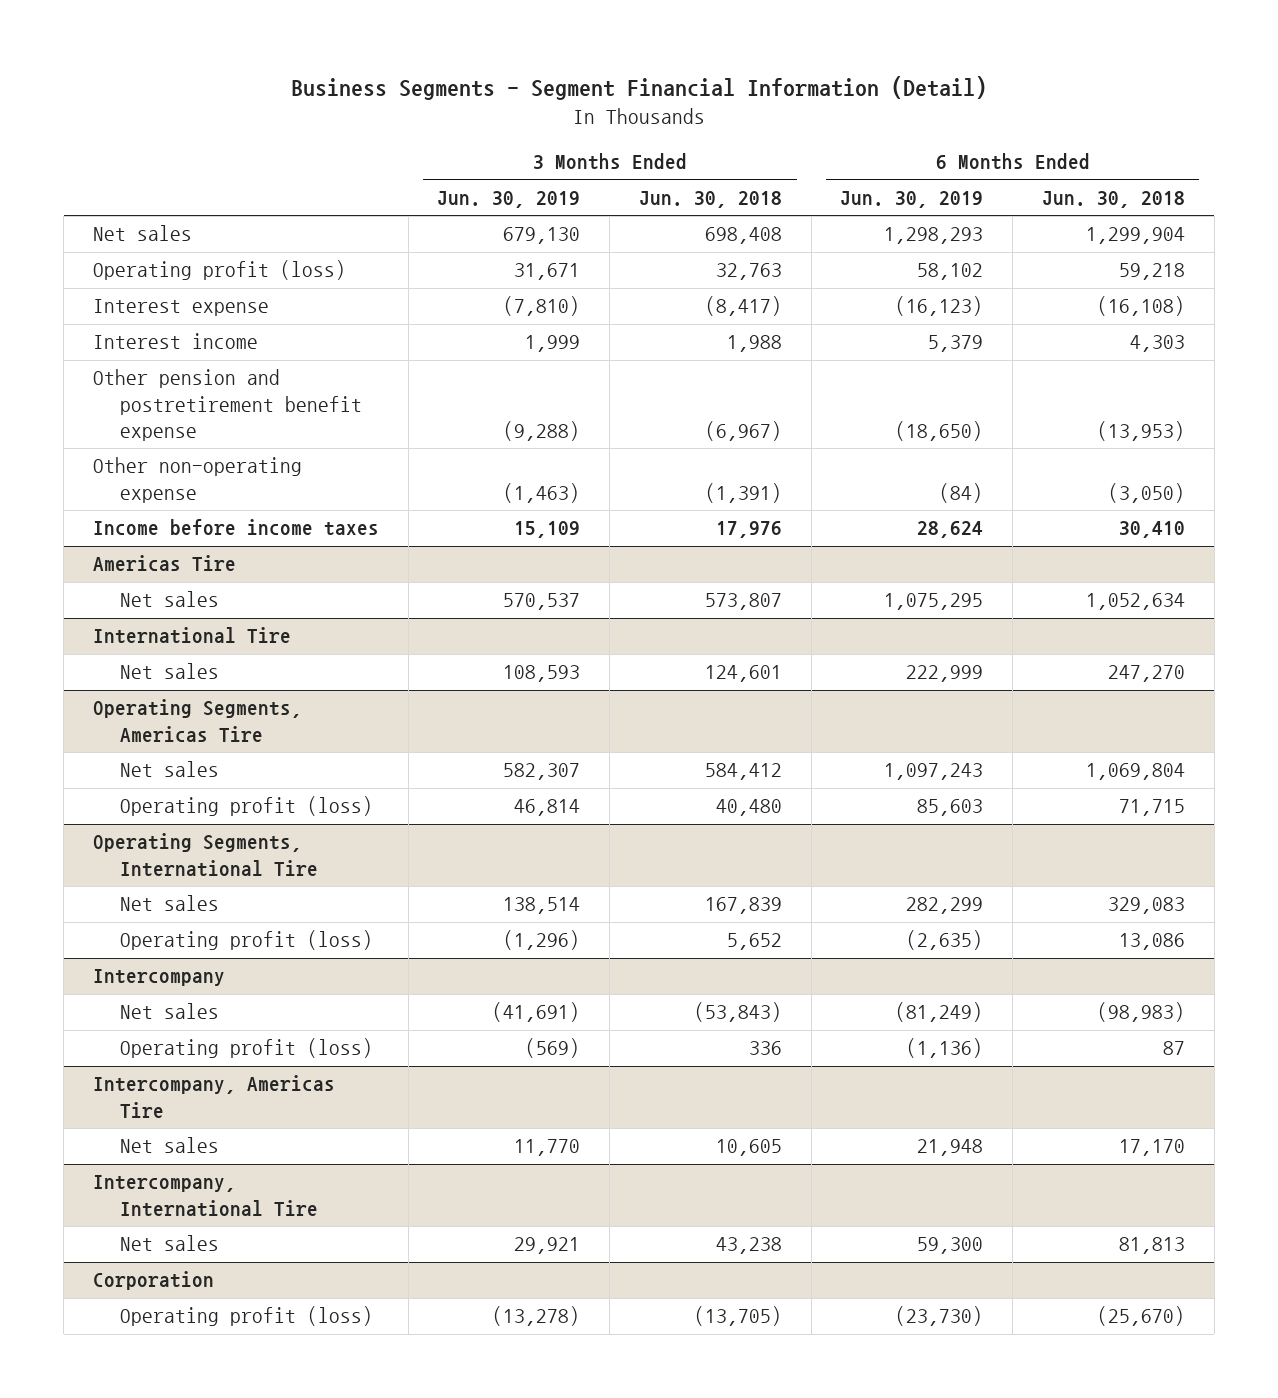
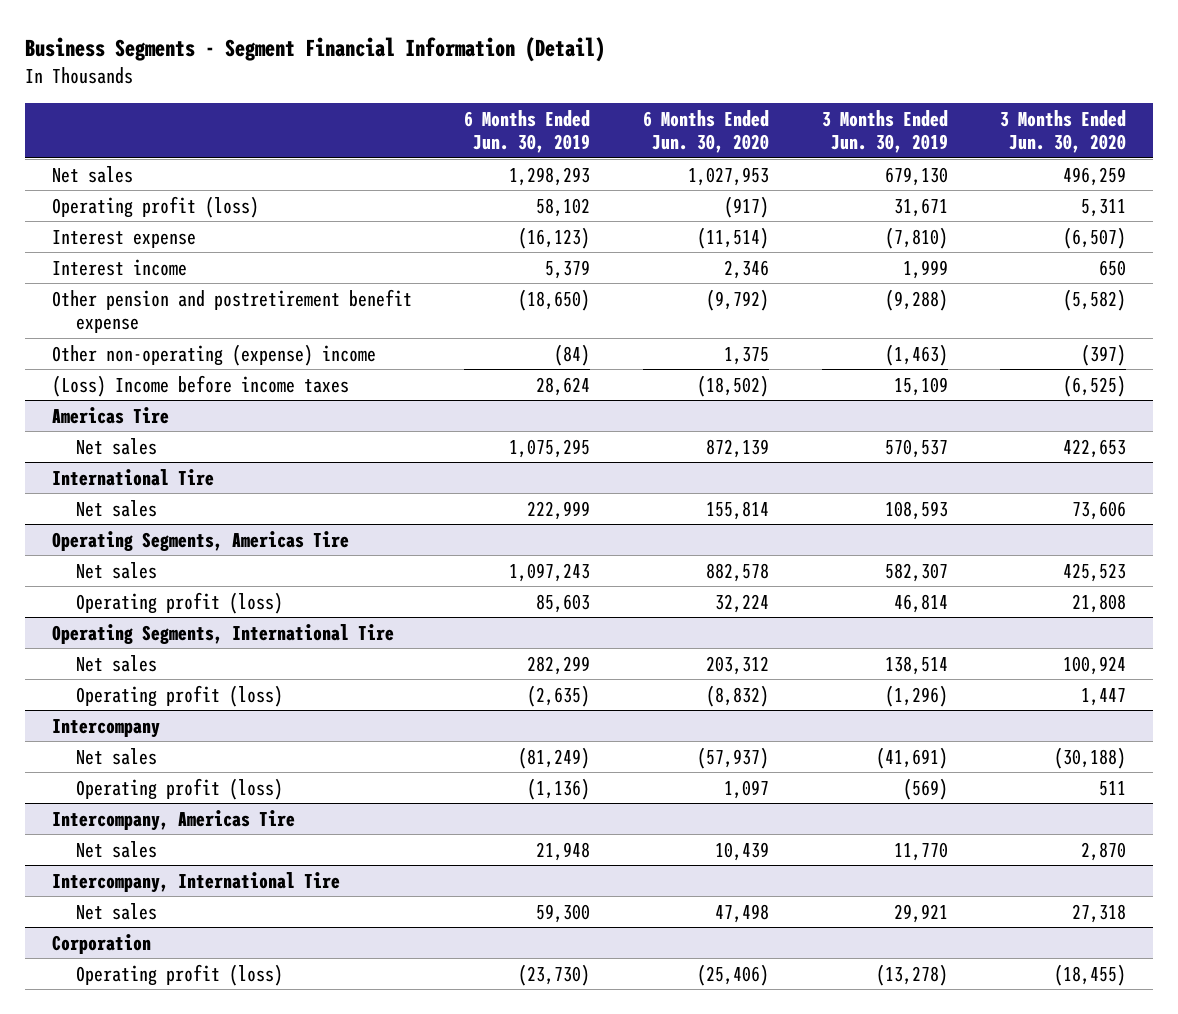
[638,190,782,208] Jun. 30, 2018 -> none
[1041,190,1185,208] Jun. 30, 2018 -> none
none -> [643,109,770,154] 6 Months Ended Jun. 30, 2020
none -> [1000,109,1127,154] 3 Months Ended Jun. 30, 2020
[93,457,303,503] Other non-operating expense -> [51,343,376,366] Other non-operating (expense) income
[93,519,380,537] Income before income taxes -> [51,374,349,397] (Loss) Income before income taxes

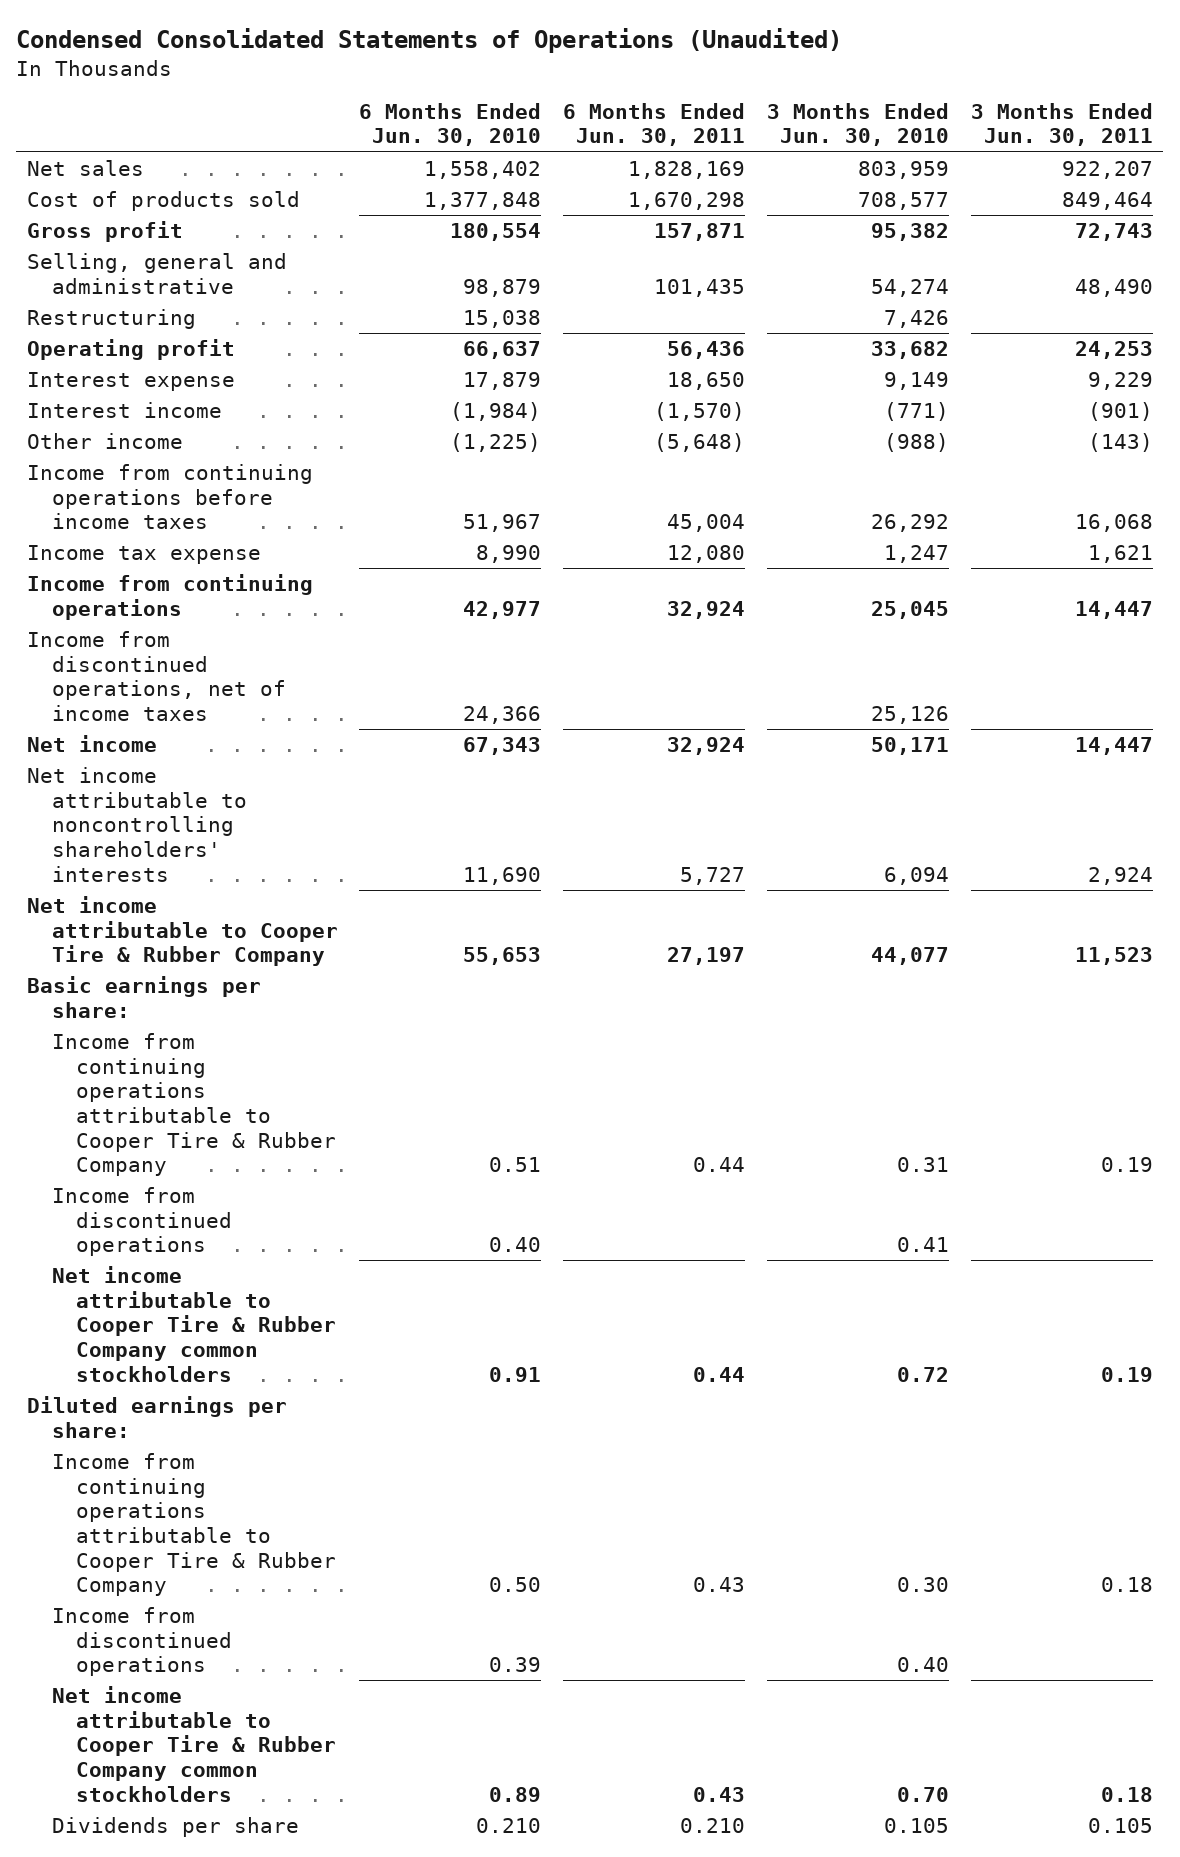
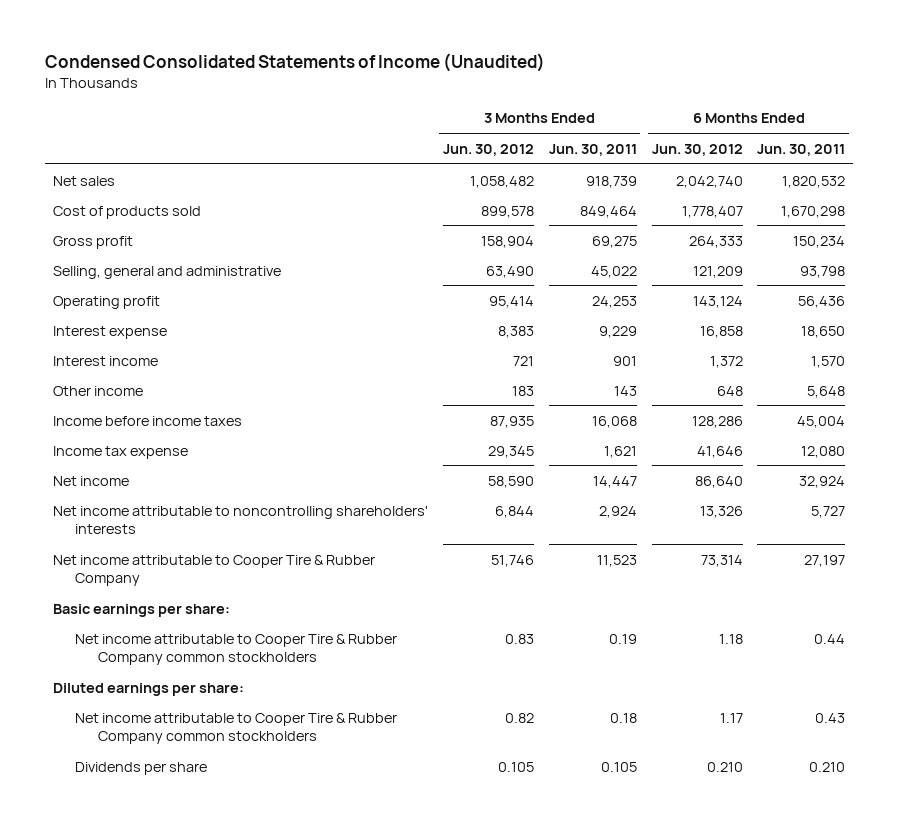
[16,28,843,54] Condensed Consolidated Statements of Operations (Unaudited) -> [45,53,546,73] Condensed Consolidated Statements of Income (Unaudited)
[359,102,542,147] 6 Months Ended Jun. 30, 2010 -> none
[766,102,949,147] 3 Months Ended Jun. 30, 2010 -> none
none -> [442,143,534,156] Jun. 30, 2012
none -> [651,143,743,156] Jun. 30, 2012
[628,160,746,179] 1,828,169 -> [782,175,846,188] 1,820,532
[1061,160,1153,179] 922,207 -> [585,175,637,188] 918,739
[27,308,197,329] Restructuring -> none
[654,222,746,241] 157,871 -> [793,235,846,248] 150,234
[1074,222,1153,241] 72,743 -> [591,235,637,248] 69,275
[654,278,746,297] 101,435 -> [800,265,846,278] 93,798
[1074,278,1153,297] 48,490 -> [590,265,637,278] 45,022
[654,401,746,421] (1,570) -> [811,355,846,368] 1,570
[1087,401,1153,421] (901) -> [612,355,637,366] 901
[654,432,746,452] (5,648) -> [807,385,846,398] 5,648
[1087,432,1153,452] (143) -> [613,385,637,396] 143
[27,463,314,530] Income from continuing operations before income taxes -> [52,415,242,426] Income before income taxes
[27,573,314,620] Income from continuing operations -> none
[27,630,286,721] Income from discontinued operations, net of income taxes -> none
[51,1032,336,1177] Income from continuing operations attributable to Cooper Tire & Rubber Company -> none
[51,1186,232,1257] Income from discontinued operations -> none
[51,1452,336,1597] Income from continuing operations attributable to Cooper Tire & Rubber Company -> none
[51,1606,232,1677] Income from discontinued operations -> none

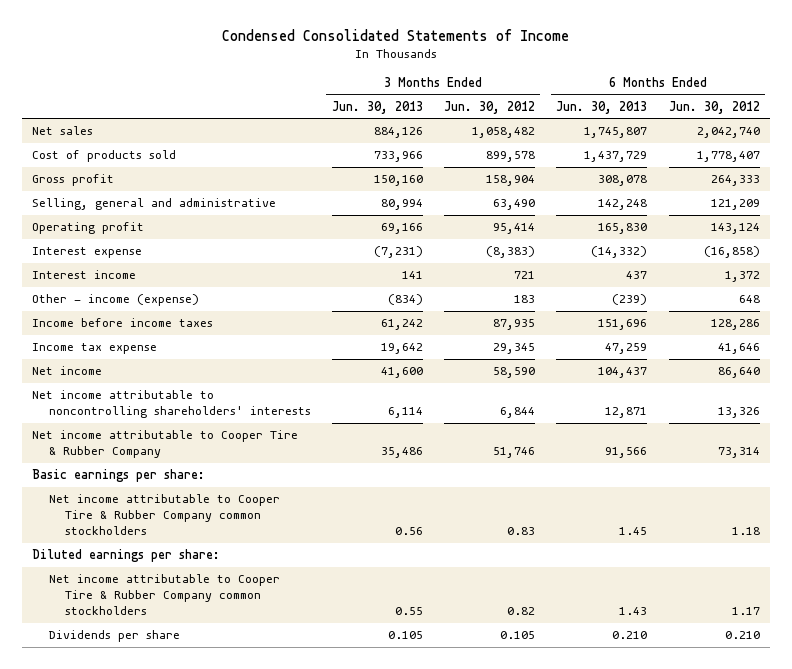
[45,53,546,73] Condensed Consolidated Statements of Income (Unaudited) -> [222,29,570,42] Condensed Consolidated Statements of Income
[548,143,637,156] Jun. 30, 2011 -> none
[757,143,846,156] Jun. 30, 2011 -> none
none -> [331,100,423,114] Jun. 30, 2013
none -> [556,100,648,114] Jun. 30, 2013
[497,325,534,338] 8,383 -> [486,246,536,259] (8,383)
[699,325,743,338] 16,858 -> [703,246,760,259] (16,858)
[52,385,143,396] Other income -> [32,294,200,307] Other - income (expense)

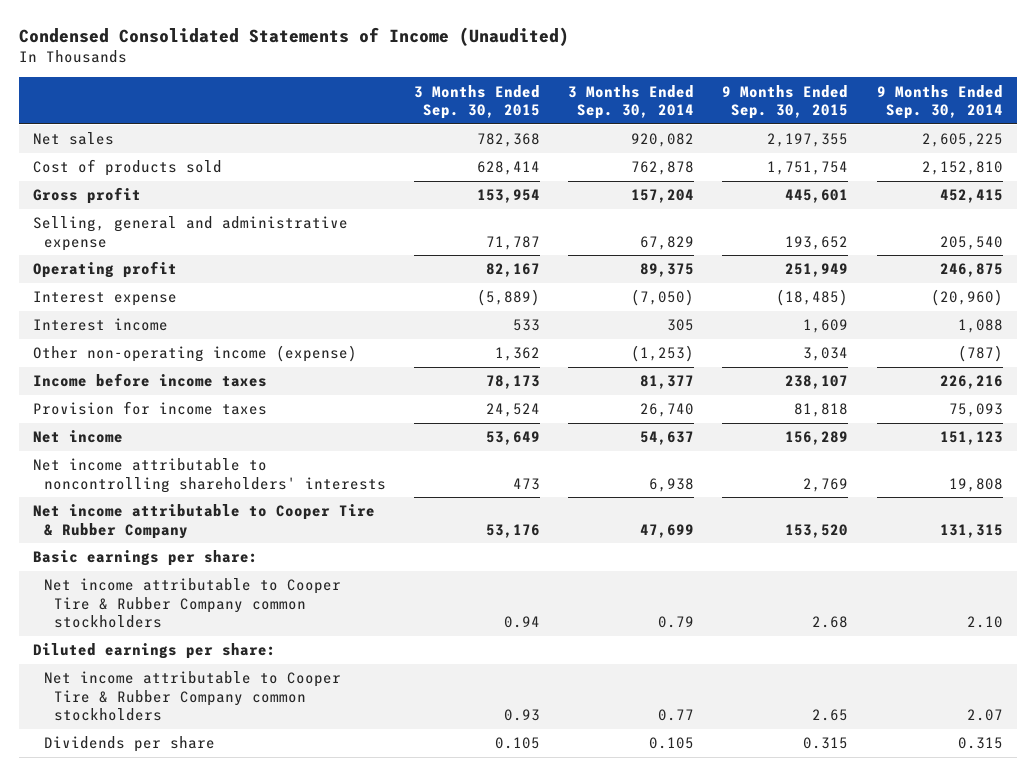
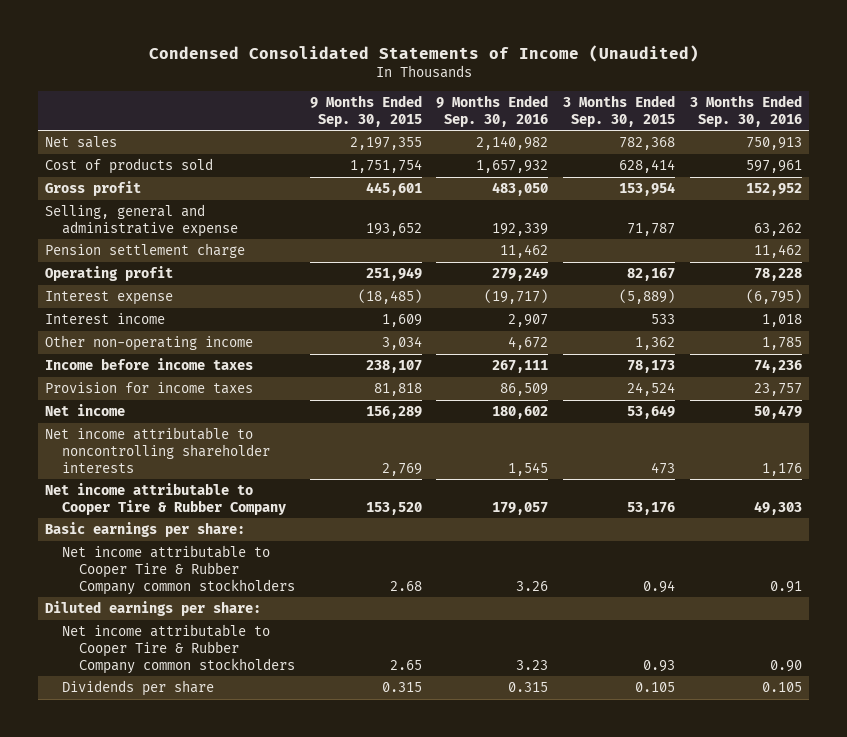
[568,84,695,119] 3 Months Ended Sep. 30, 2014 -> none
[876,84,1003,119] 9 Months Ended Sep. 30, 2014 -> none
none -> [436,95,549,127] 9 Months Ended Sep. 30, 2016
none -> [690,95,803,127] 3 Months Ended Sep. 30, 2016
none -> [45,243,246,259] Pension settlement charge
[32,345,357,363] Other non-operating income (expense) -> [45,335,254,352] Other non-operating income
[32,458,386,493] Net income attributable to noncontrolling shareholders' interests -> [45,427,271,473] Net income attributable to noncontrolling shareholder interests

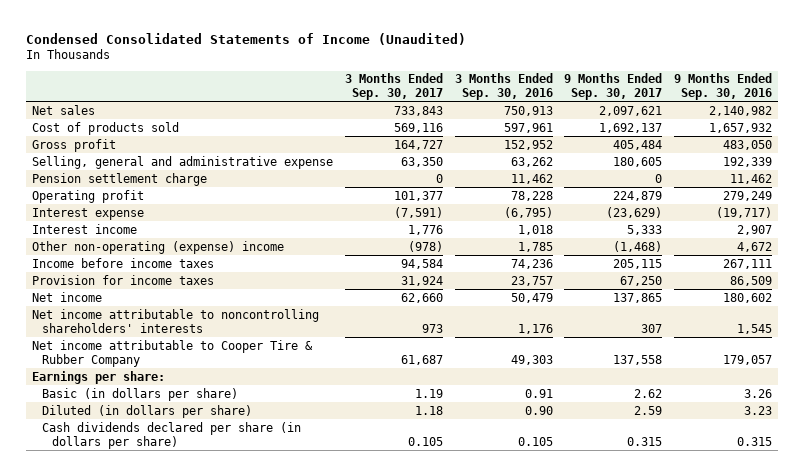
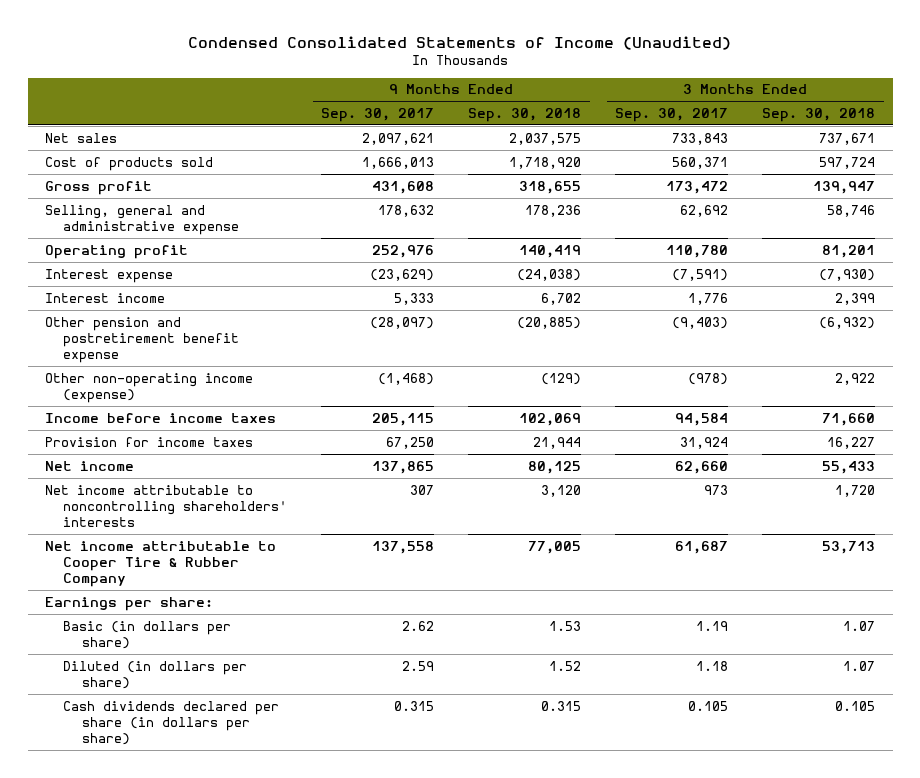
[454,73,553,101] 3 Months Ended Sep. 30, 2016 -> none
[674,73,773,101] 9 Months Ended Sep. 30, 2016 -> none
none -> [468,108,582,123] Sep. 30, 2018
none -> [762,108,876,123] Sep. 30, 2018
[32,172,208,186] Pension settlement charge -> none
[393,122,443,133] 569,116 -> [672,156,729,169] 560,371
[599,122,663,133] 1,692,137 -> [362,156,435,169] 1,666,013
[393,139,443,150] 164,727 -> [666,180,729,194] 173,472
[613,139,663,150] 405,484 -> [372,180,435,194] 431,608
[400,156,443,167] 63,350 -> [680,204,729,217] 62,692
[613,156,663,167] 180,605 -> [378,204,435,217] 178,632
[393,190,443,201] 101,377 -> [666,244,729,258] 110,780
[613,190,663,201] 224,879 -> [372,244,435,258] 252,976
none -> [44,316,240,364] Other pension and postretirement benefit expense
[32,240,285,254] Other non-operating (expense) income -> [44,372,253,403] Other non-operating income (expense)

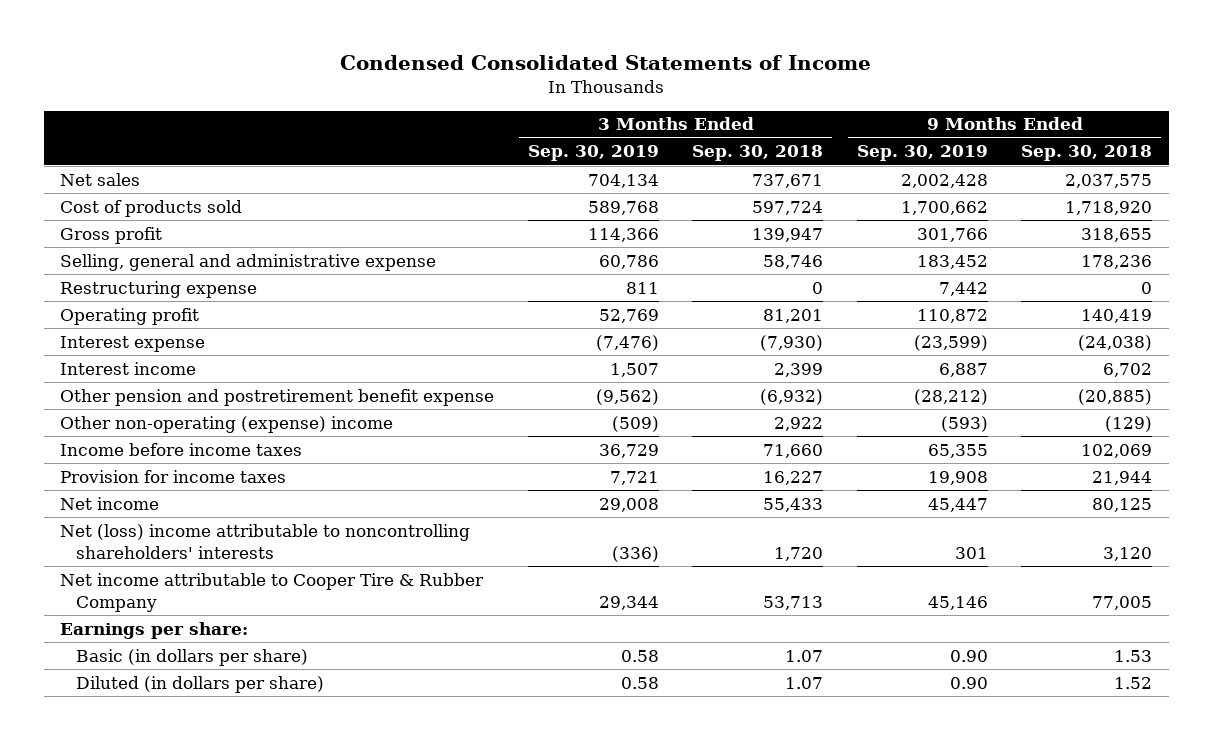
[188,35,732,50] Condensed Consolidated Statements of Income (Unaudited) -> [340,55,872,71] Condensed Consolidated Statements of Income
[321,108,435,123] Sep. 30, 2017 -> none
[615,108,729,123] Sep. 30, 2017 -> none
none -> [527,145,659,162] Sep. 30, 2019
none -> [856,145,988,162] Sep. 30, 2019
none -> [60,280,258,298] Restructuring expense
[44,372,253,403] Other non-operating income (expense) -> [60,415,394,433] Other non-operating (expense) income
[44,484,288,528] Net income attributable to noncontrolling shareholders' interests -> [60,523,471,560] Net (loss) income attributable to noncontrolling shareholders' interests
[63,700,280,746] Cash dividends declared per share (in dollars per share) -> none

